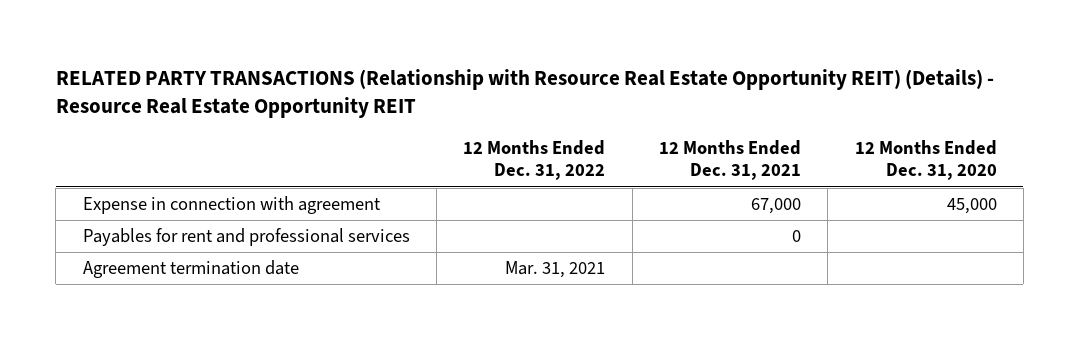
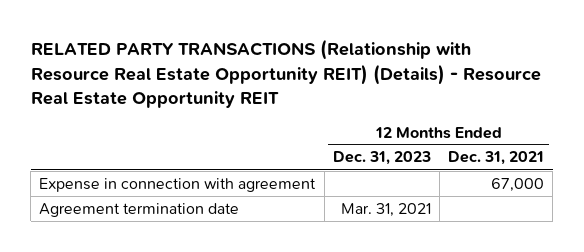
[463,139,606,181] 12 Months Ended Dec. 31, 2022 -> none
[854,139,997,181] 12 Months Ended Dec. 31, 2020 -> none
none -> [332,151,431,166] Dec. 31, 2023
[82,228,410,247] Payables for rent and professional services -> none

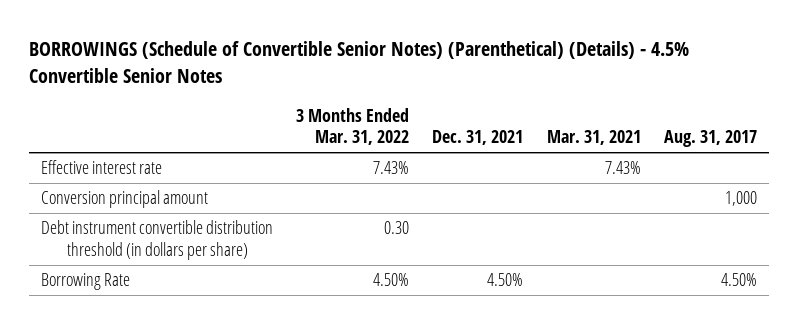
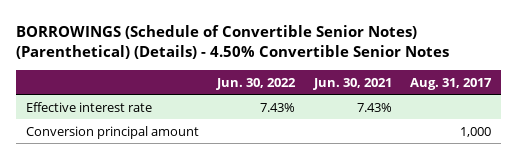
[29,41,690,84] BORROWINGS (Schedule of Convertible Senior Notes) (Parenthetical) (Details) - 4.5% Convertible Senior Notes -> [16,24,450,60] BORROWINGS (Schedule of Convertible Senior Notes) (Parenthetical) (Details) - 4.50% Convertible Senior Notes
[296,107,410,146] 3 Months Ended Mar. 31, 2022 -> none
[432,130,524,146] Dec. 31, 2021 -> none
[546,130,641,146] Mar. 31, 2021 -> none
none -> [216,78,297,91] Jun. 30, 2022
none -> [312,78,392,91] Jun. 30, 2021
[40,220,273,260] Debt instrument convertible distribution threshold (in dollars per share) -> none
[40,273,130,291] Borrowing Rate -> none

